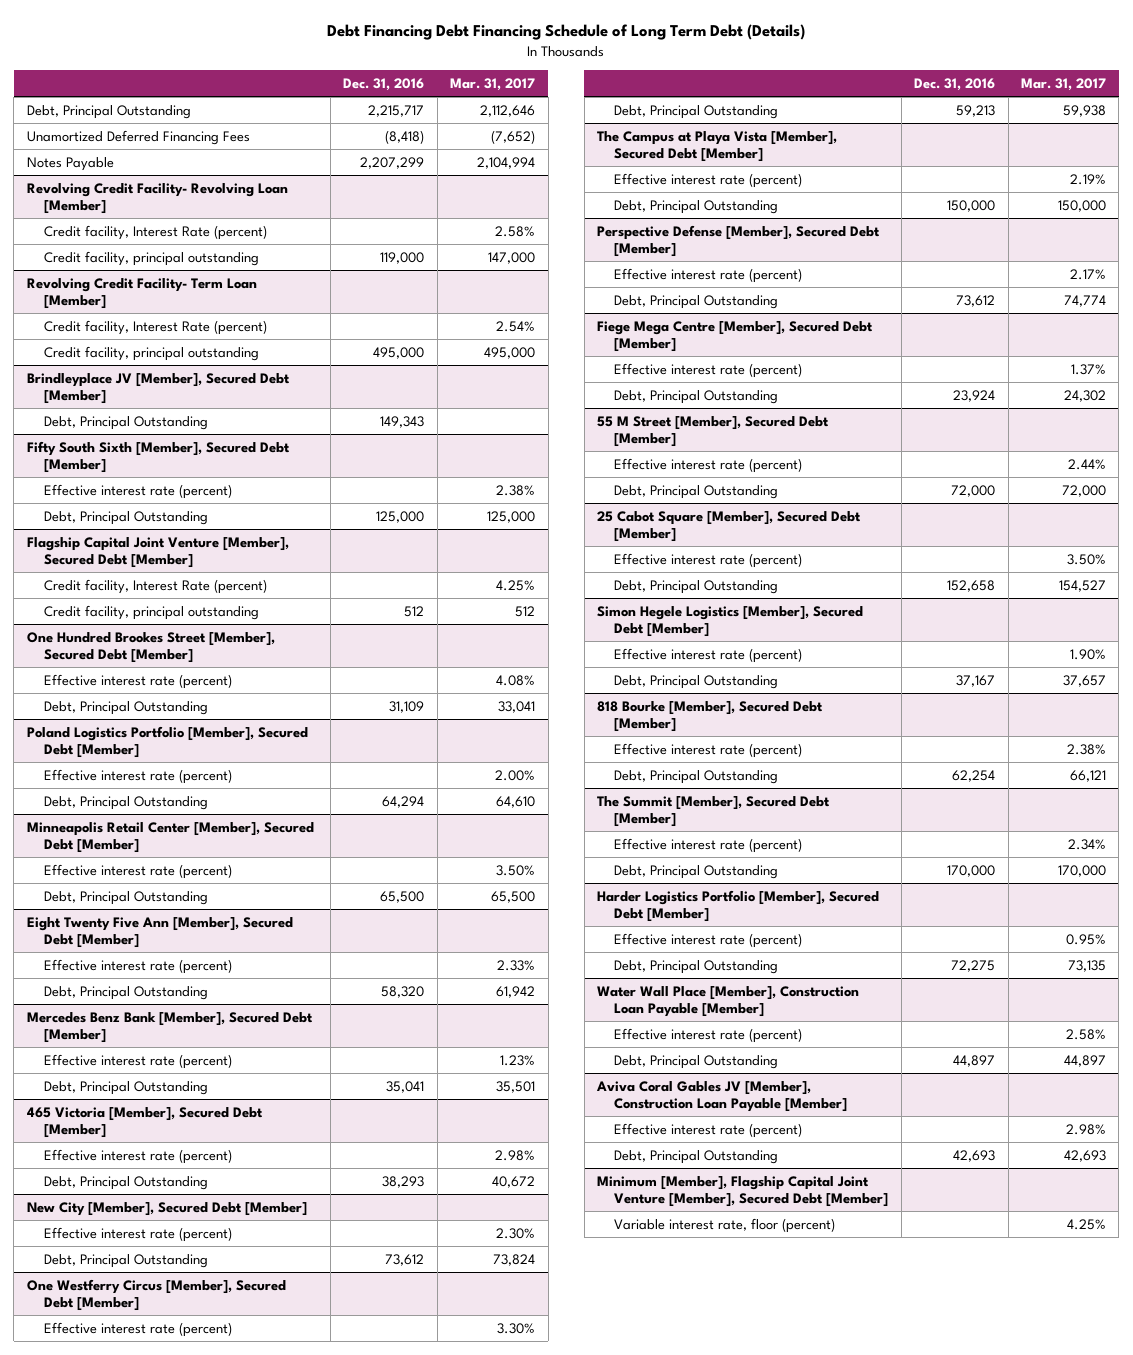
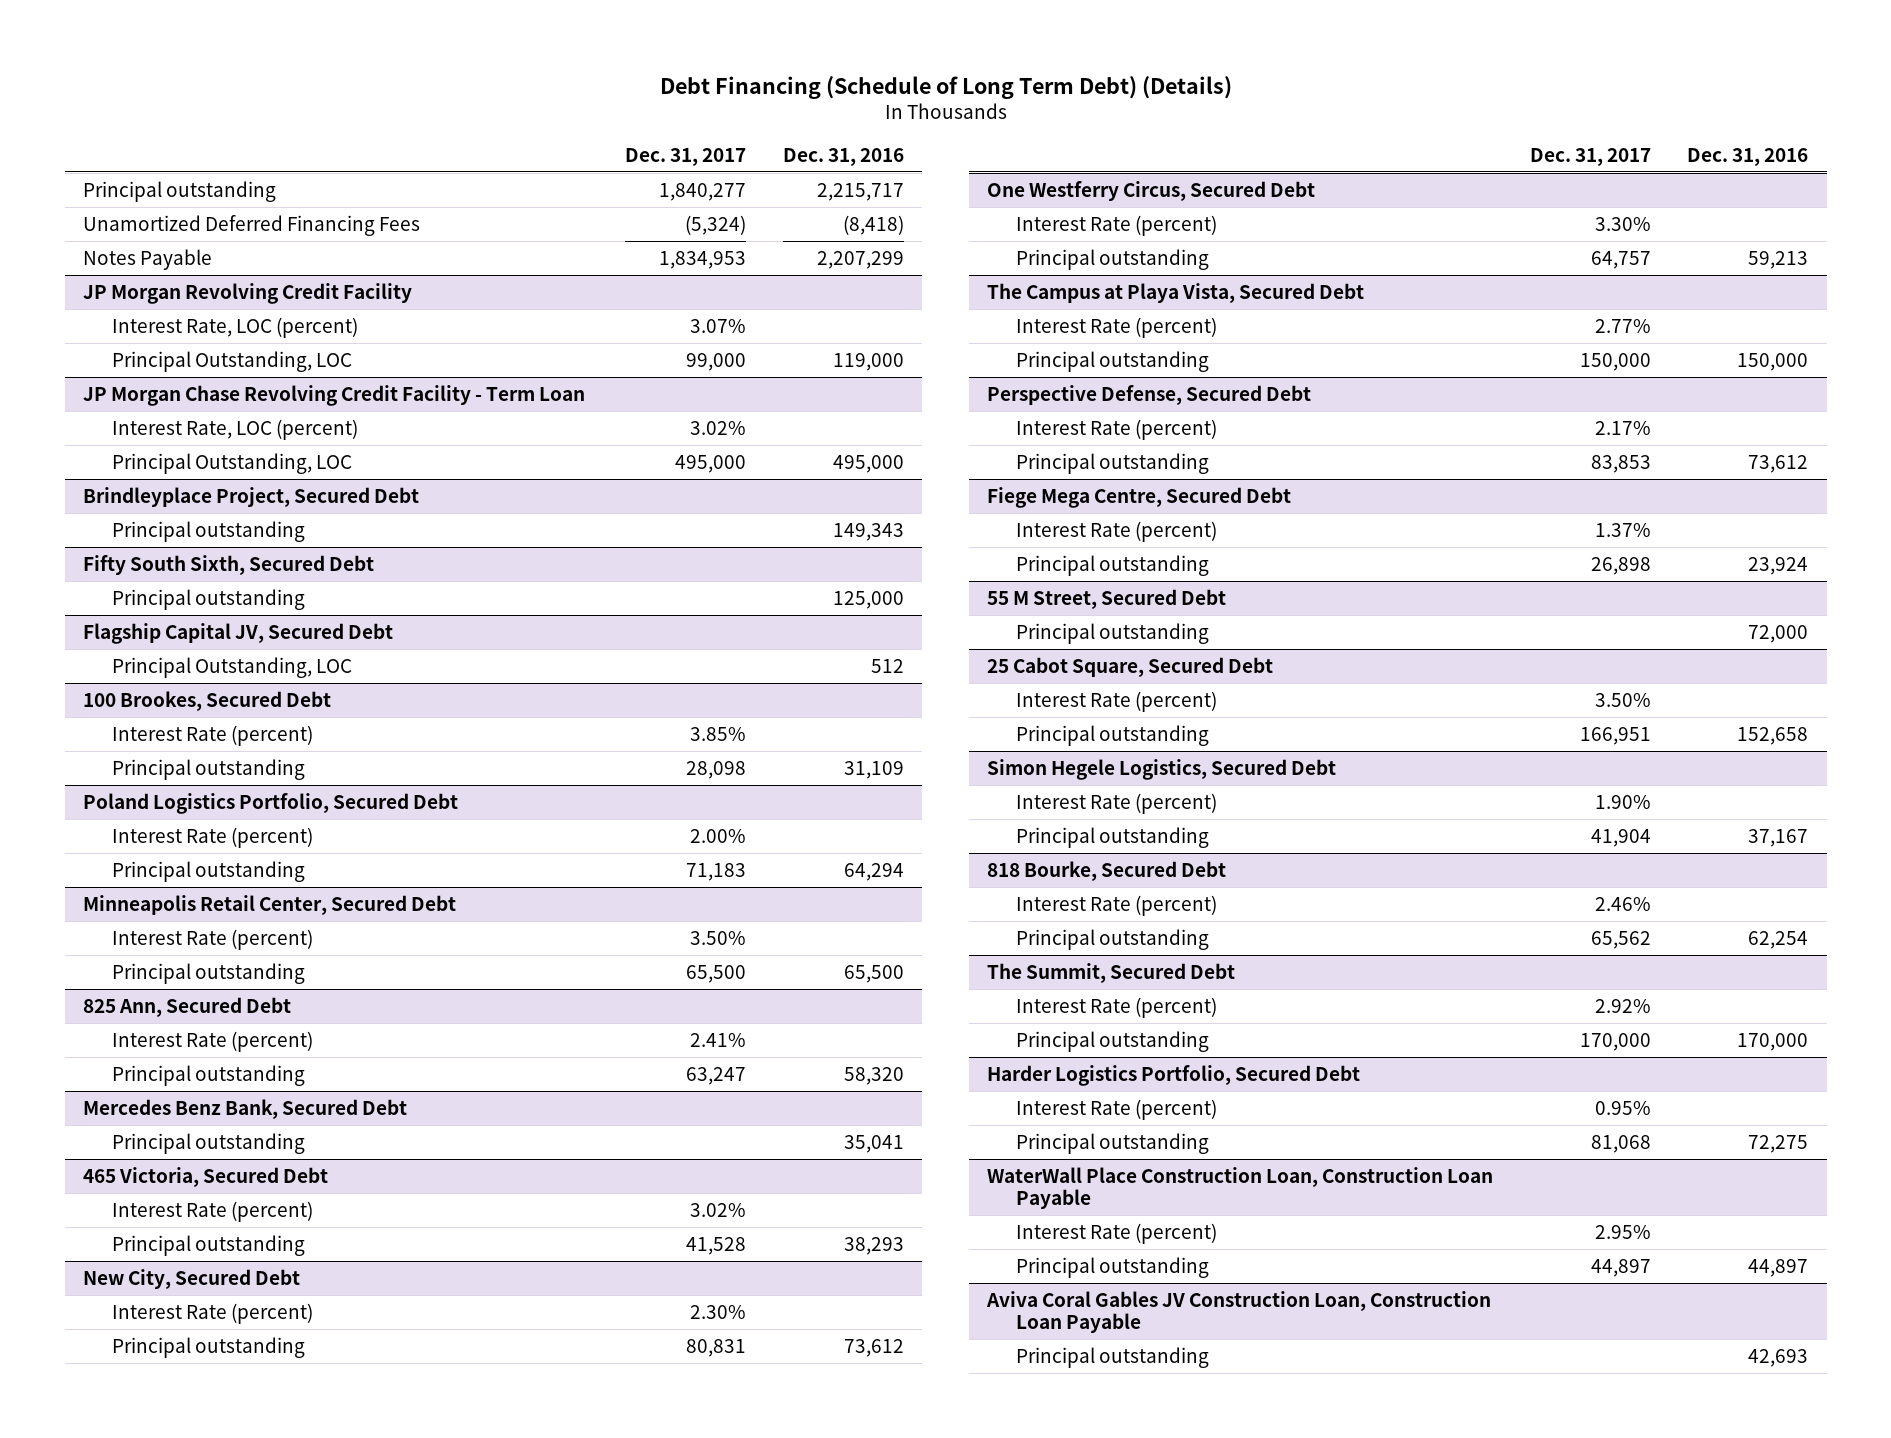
[327,24,806,41] Debt Financing Debt Financing Schedule of Long Term Debt (Details) -> [659,75,1232,99] Debt Financing (Schedule of Long Term Debt) (Details)
[450,77,536,91] Mar. 31, 2017 -> none
none -> [625,147,747,166] Dec. 31, 2017
[26,105,191,120] Debt, Principal Outstanding -> [82,180,276,202] Principal outstanding
[43,484,232,500] Effective interest rate (percent) -> none
[43,579,267,595] Credit facility, Interest Rate (percent) -> none
[26,632,275,663] One Hundred Brookes Street [Member], Secured Debt [Member] -> none
[43,674,232,690] Effective interest rate (percent) -> none
[43,701,208,716] Debt, Principal Outstanding -> none
[26,917,293,948] Eight Twenty Five Ann [Member], Secured Debt [Member] -> none
[43,959,232,975] Effective interest rate (percent) -> none
[43,986,208,1001] Debt, Principal Outstanding -> none
[43,1054,232,1070] Effective interest rate (percent) -> none
[614,458,803,474] Effective interest rate (percent) -> none
[614,1123,803,1139] Effective interest rate (percent) -> none
[597,1176,889,1207] Minimum [Member], Flagship Capital Joint Venture [Member], Secured Debt [Member] -> none
[614,1218,836,1234] Variable interest rate, floor (percent) -> none
[26,183,288,214] Revolving Credit Facility- Revolving Loan [Member] -> [82,282,412,304] JP Morgan Revolving Credit Facility
[43,225,267,241] Credit facility, Interest Rate (percent) -> [111,316,358,338] Interest Rate, LOC (percent)
[43,251,259,267] Credit facility, principal outstanding -> [111,350,352,372] Principal Outstanding, LOC
[26,278,257,309] Revolving Credit Facility- Term Loan [Member] -> [82,384,585,406] JP Morgan Chase Revolving Credit Facility - Term Loan
[43,320,267,336] Credit facility, Interest Rate (percent) -> [111,418,358,440] Interest Rate, LOC (percent)
[43,346,259,362] Credit facility, principal outstanding -> [111,452,352,474] Principal Outstanding, LOC
[26,373,290,404] Brindleyplace JV [Member], Secured Debt [Member] -> [82,486,419,507] Brindleyplace Project, Secured Debt
[43,416,208,431] Debt, Principal Outstanding -> [111,520,305,542] Principal outstanding
[26,441,290,473] Fifty South Sixth [Member], Secured Debt [Member] -> [82,554,374,575] Fifty South Sixth, Secured Debt
[43,511,208,526] Debt, Principal Outstanding -> [111,588,305,610] Principal outstanding
[26,537,289,568] Flagship Capital Joint Venture [Member], Secured Debt [Member] -> [82,622,393,644] Flagship Capital JV, Secured Debt
[43,605,259,621] Credit facility, principal outstanding -> [111,656,352,678] Principal Outstanding, LOC
none -> [82,690,331,711] 100 Brookes, Secured Debt
none -> [111,724,313,746] Interest Rate (percent)
none -> [111,758,305,780] Principal outstanding
[26,726,308,758] Poland Logistics Portfolio [Member], Secured Debt [Member] -> [82,792,458,814] Poland Logistics Portfolio, Secured Debt
[43,769,232,785] Effective interest rate (percent) -> [111,826,313,848] Interest Rate (percent)
[43,796,208,811] Debt, Principal Outstanding -> [111,860,305,882] Principal outstanding
[26,822,314,853] Minneapolis Retail Center [Member], Secured Debt [Member] -> [82,894,456,915] Minneapolis Retail Center, Secured Debt
[43,864,232,880] Effective interest rate (percent) -> [111,928,313,950] Interest Rate (percent)
[43,891,208,906] Debt, Principal Outstanding -> [111,962,305,984] Principal outstanding
none -> [82,996,291,1017] 825 Ann, Secured Debt
none -> [111,1030,313,1052] Interest Rate (percent)
none -> [111,1064,305,1086] Principal outstanding
[26,1012,313,1043] Mercedes Benz Bank [Member], Secured Debt [Member] -> [82,1098,407,1119] Mercedes Benz Bank, Secured Debt
[43,1081,208,1096] Debt, Principal Outstanding -> [111,1132,305,1154] Principal outstanding
[26,1107,263,1138] 465 Victoria [Member], Secured Debt [Member] -> [82,1166,328,1187] 465 Victoria, Secured Debt
[43,1149,232,1165] Effective interest rate (percent) -> [111,1200,313,1222] Interest Rate (percent)
[43,1176,208,1191] Debt, Principal Outstanding -> [111,1234,305,1256] Principal outstanding
[26,1202,307,1217] New City [Member], Secured Debt [Member] -> [82,1268,300,1289] New City, Secured Debt
[43,1227,232,1243] Effective interest rate (percent) -> [111,1302,313,1324] Interest Rate (percent)
[43,1254,208,1269] Debt, Principal Outstanding -> [111,1336,305,1358] Principal outstanding
[26,1279,286,1311] One Westferry Circus [Member], Secured Debt [Member] -> [987,180,1316,201] One Westferry Circus, Secured Debt
[43,1322,232,1338] Effective interest rate (percent) -> [1016,214,1218,236] Interest Rate (percent)
[614,105,779,120] Debt, Principal Outstanding -> [1016,248,1210,270] Principal outstanding
[597,131,838,162] The Campus at Playa Vista [Member], Secured Debt [Member] -> [987,282,1365,303] The Campus at Playa Vista, Secured Debt
[614,173,803,189] Effective interest rate (percent) -> [1016,316,1218,338] Interest Rate (percent)
[614,200,779,215] Debt, Principal Outstanding -> [1016,350,1210,372] Principal outstanding
[597,225,881,257] Perspective Defense [Member], Secured Debt [Member] -> [987,384,1312,405] Perspective Defense, Secured Debt
[614,268,803,284] Effective interest rate (percent) -> [1016,418,1218,440] Interest Rate (percent)
[614,295,779,310] Debt, Principal Outstanding -> [1016,452,1210,474] Principal outstanding
[597,321,874,352] Fiege Mega Centre [Member], Secured Debt [Member] -> [987,486,1292,508] Fiege Mega Centre, Secured Debt
[614,363,803,379] Effective interest rate (percent) -> [1016,520,1218,542] Interest Rate (percent)
[614,390,779,405] Debt, Principal Outstanding -> [1016,554,1210,576] Principal outstanding
[597,416,830,447] 55 M Street [Member], Secured Debt [Member] -> [987,588,1227,609] 55 M Street, Secured Debt
[614,485,779,500] Debt, Principal Outstanding -> [1016,622,1210,644] Principal outstanding
[597,511,862,542] 25 Cabot Square [Member], Secured Debt [Member] -> [987,656,1274,677] 25 Cabot Square, Secured Debt
[614,553,803,569] Effective interest rate (percent) -> [1016,690,1218,712] Interest Rate (percent)
[614,580,779,595] Debt, Principal Outstanding -> [1016,724,1210,746] Principal outstanding
[597,606,864,637] Simon Hegele Logistics [Member], Secured Debt [Member] -> [987,758,1337,780] Simon Hegele Logistics, Secured Debt
[614,648,803,664] Effective interest rate (percent) -> [1016,792,1218,814] Interest Rate (percent)
[614,675,779,690] Debt, Principal Outstanding -> [1016,826,1210,848] Principal outstanding
[597,701,824,732] 818 Bourke [Member], Secured Debt [Member] -> [987,860,1227,881] 818 Bourke, Secured Debt
[614,743,803,759] Effective interest rate (percent) -> [1016,894,1218,916] Interest Rate (percent)
[614,770,779,785] Debt, Principal Outstanding -> [1016,928,1210,950] Principal outstanding
[597,796,831,827] The Summit [Member], Secured Debt [Member] -> [987,962,1236,983] The Summit, Secured Debt
[614,838,803,854] Effective interest rate (percent) -> [1016,996,1218,1018] Interest Rate (percent)
[614,865,779,880] Debt, Principal Outstanding -> [1016,1030,1210,1052] Principal outstanding
[597,890,880,922] Harder Logistics Portfolio [Member], Secured Debt [Member] -> [987,1064,1361,1086] Harder Logistics Portfolio, Secured Debt
[614,933,803,949] Effective interest rate (percent) -> [1016,1098,1218,1120] Interest Rate (percent)
[614,960,779,975] Debt, Principal Outstanding -> [1016,1132,1210,1154] Principal outstanding
[597,986,860,1017] Water Wall Place [Member], Construction Loan Payable [Member] -> [987,1166,1494,1210] WaterWall Place Construction Loan, Construction Loan Payable
[614,1028,803,1044] Effective interest rate (percent) -> [1016,1222,1218,1244] Interest Rate (percent)
[614,1055,779,1070] Debt, Principal Outstanding -> [1016,1256,1210,1278] Principal outstanding
[596,1081,848,1112] Aviva Coral Gables JV [Member], Construction Loan Payable [Member] -> [986,1290,1492,1334] Aviva Coral Gables JV Construction Loan, Construction Loan Payable
[614,1150,779,1165] Debt, Principal Outstanding -> [1016,1346,1210,1368] Principal outstanding

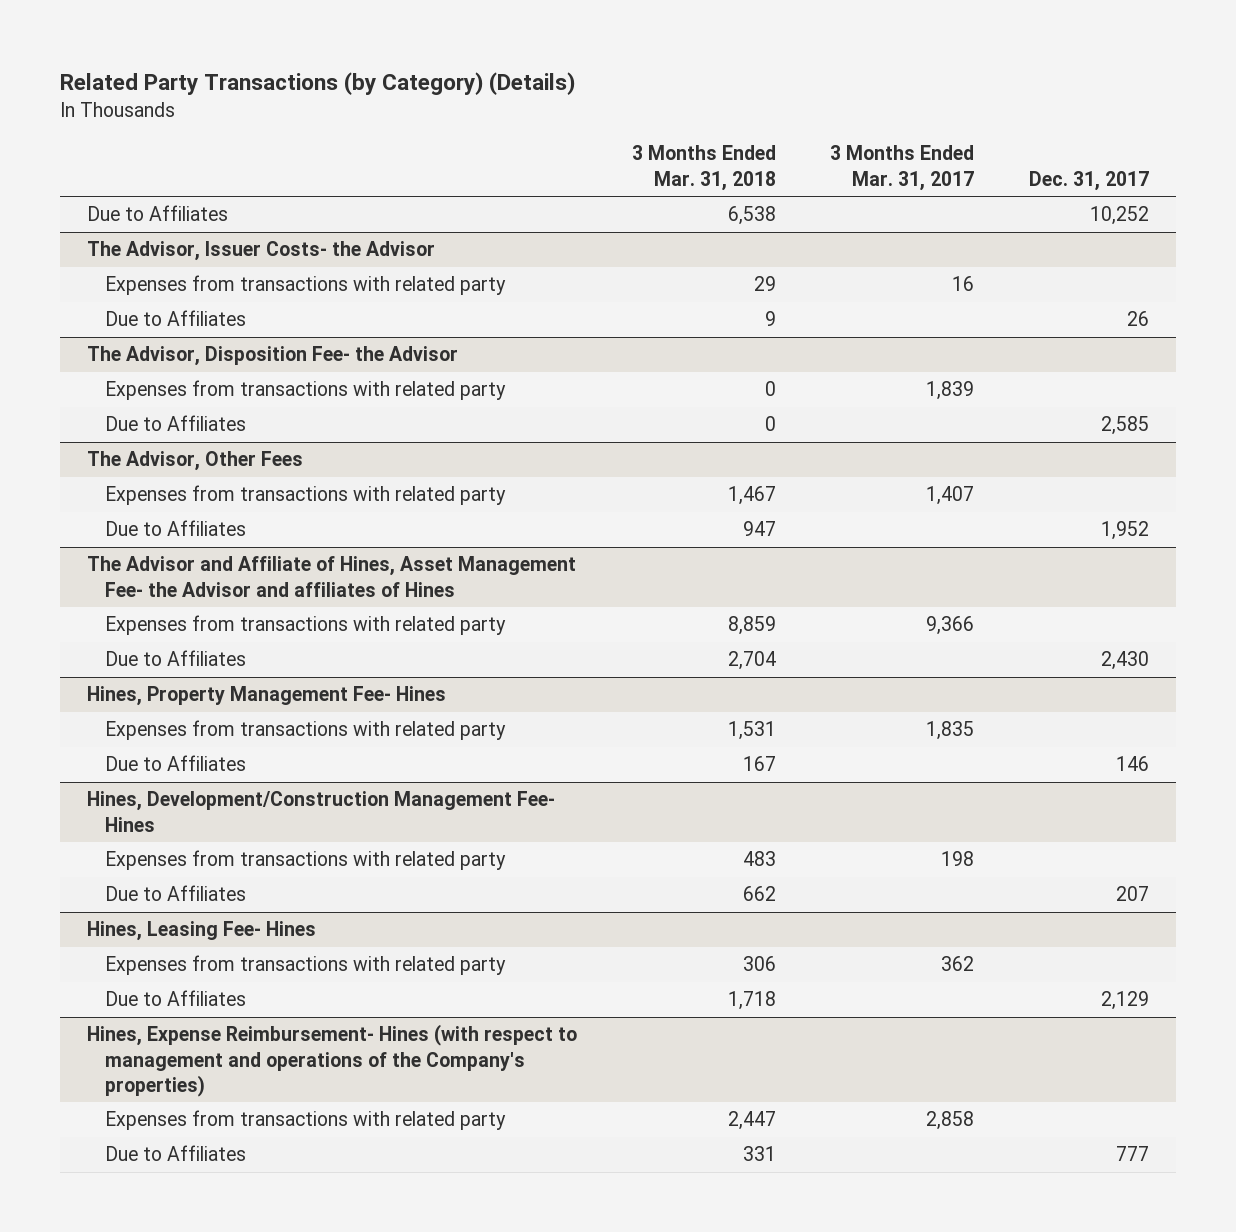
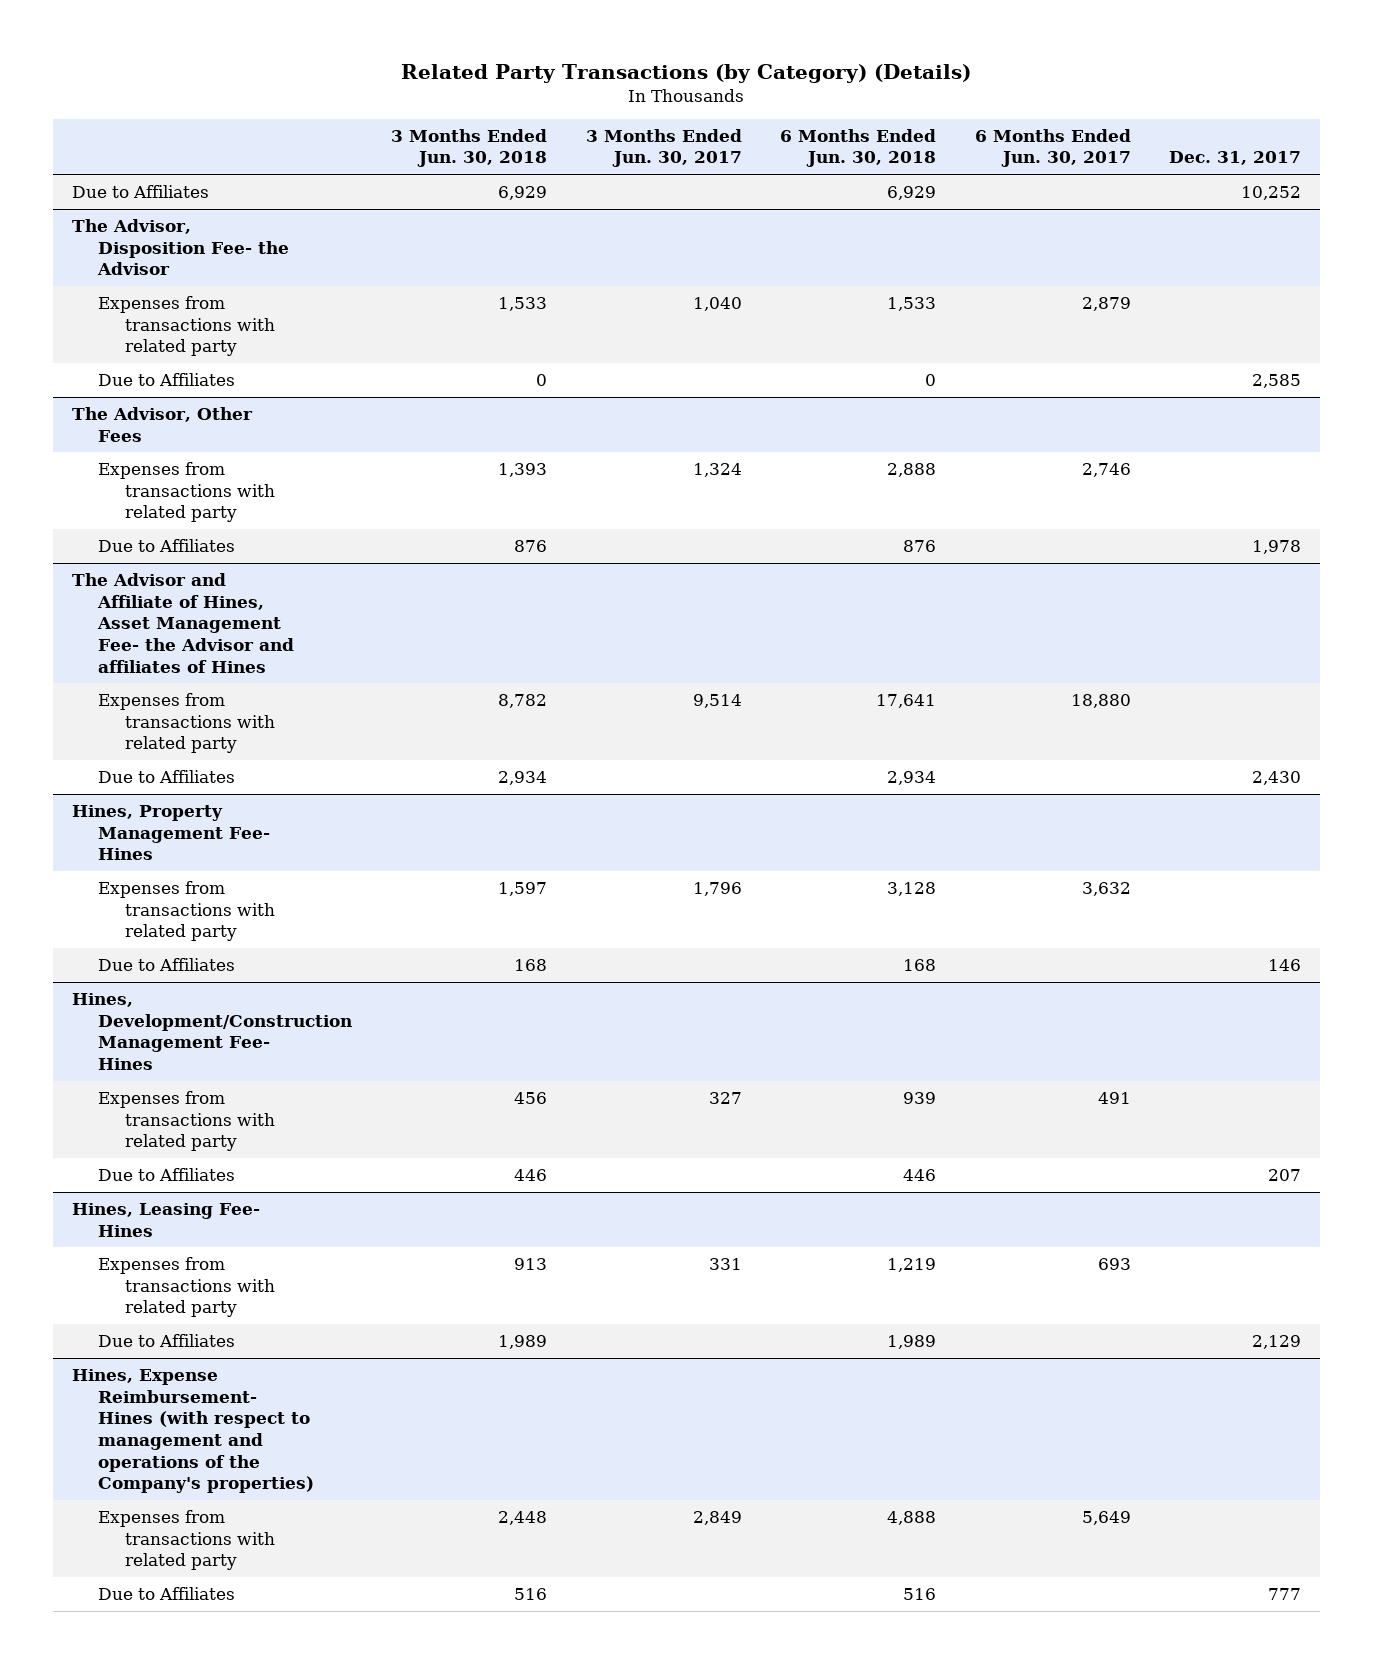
[631,145,776,191] 3 Months Ended Mar. 31, 2018 -> none
[830,145,975,191] 3 Months Ended Mar. 31, 2017 -> none
none -> [390,128,547,168] 3 Months Ended Jun. 30, 2018
none -> [585,128,742,168] 3 Months Ended Jun. 30, 2017
none -> [780,128,937,168] 6 Months Ended Jun. 30, 2018
none -> [974,128,1131,168] 6 Months Ended Jun. 30, 2017
[87,241,436,262] The Advisor, Issuer Costs- the Advisor -> none
[105,275,507,296] Expenses from transactions with related party -> none
[105,310,247,327] Due to Affiliates -> none
[1100,521,1149,541] 1,952 -> [1252,539,1302,554] 1,978

